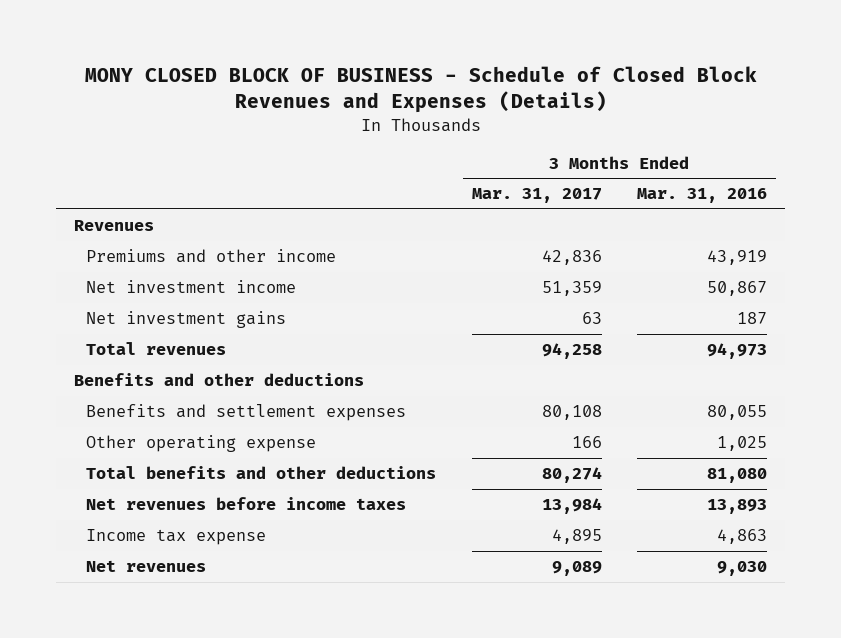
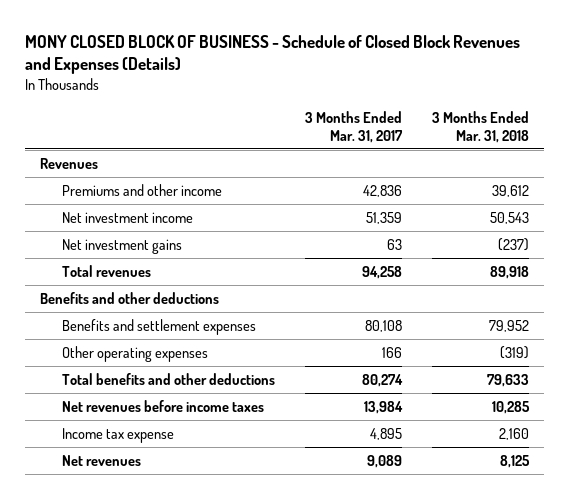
[637,188,768,204] Mar. 31, 2016 -> none
none -> [432,111,530,143] 3 Months Ended Mar. 31, 2018
[86,435,317,453] Other operating expense -> [62,345,209,362] Other operating expenses

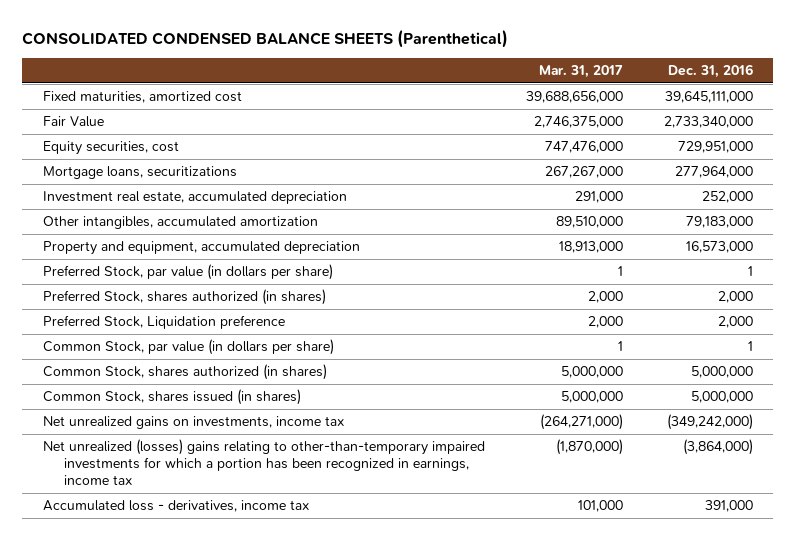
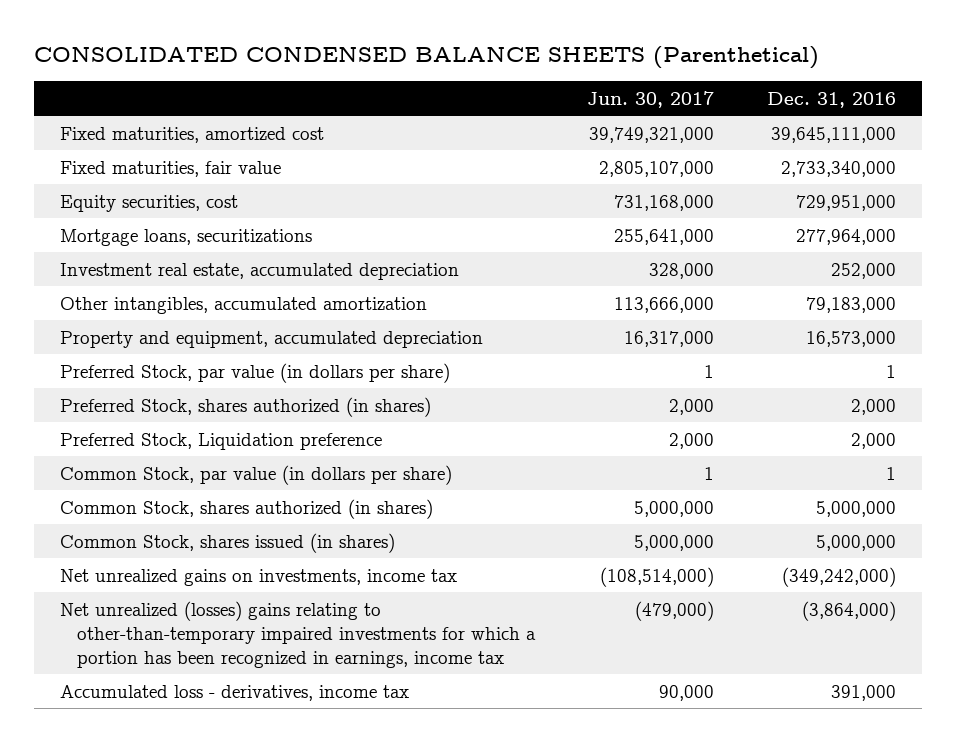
[538,65,623,79] Mar. 31, 2017 -> none
none -> [587,90,715,108] Jun. 30, 2017
[42,116,104,128] Fair Value -> [59,160,281,177] Fixed maturities, fair value

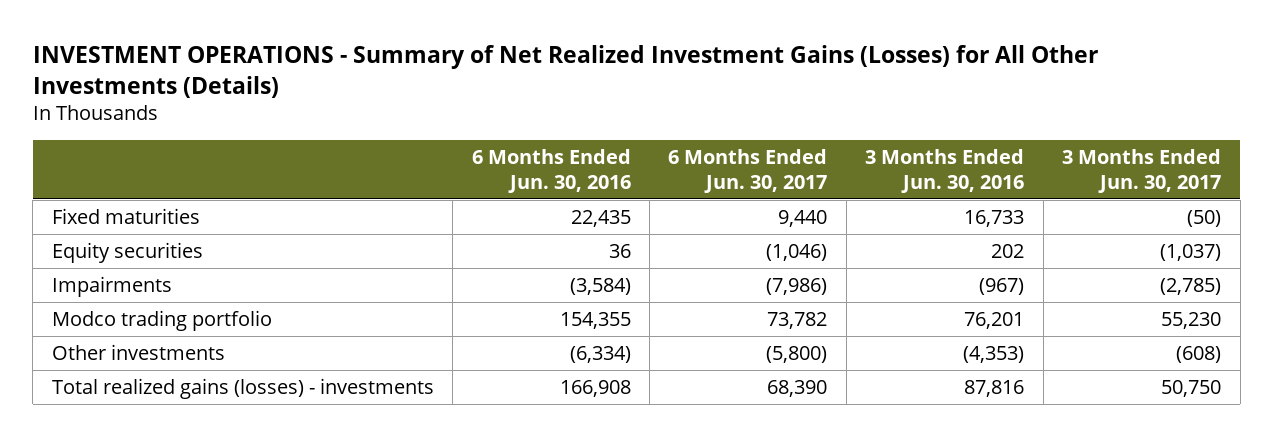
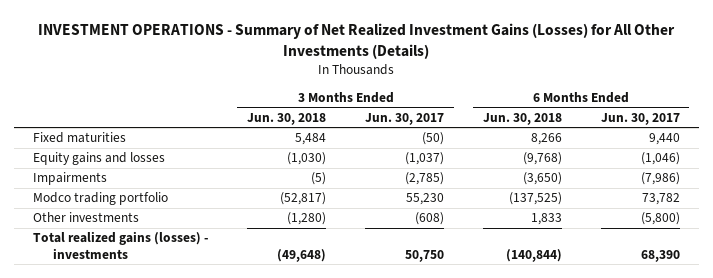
[471,149,631,193] 6 Months Ended Jun. 30, 2016 -> none
[865,149,1025,193] 3 Months Ended Jun. 30, 2016 -> none
none -> [247,112,327,125] Jun. 30, 2018
none -> [482,112,562,125] Jun. 30, 2018
[51,241,203,263] Equity securities -> [33,152,166,166] Equity gains and losses

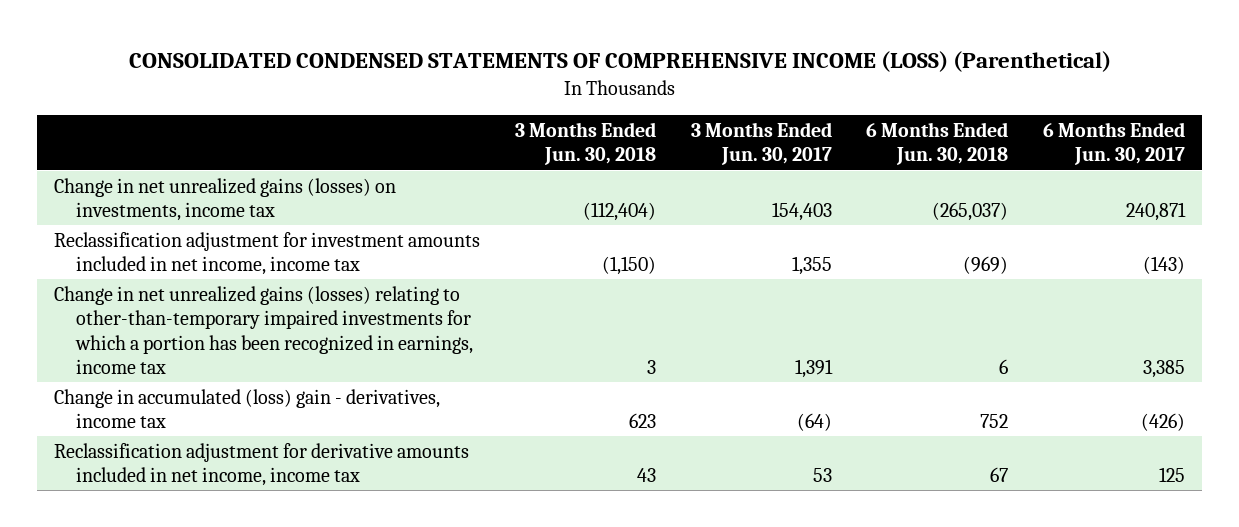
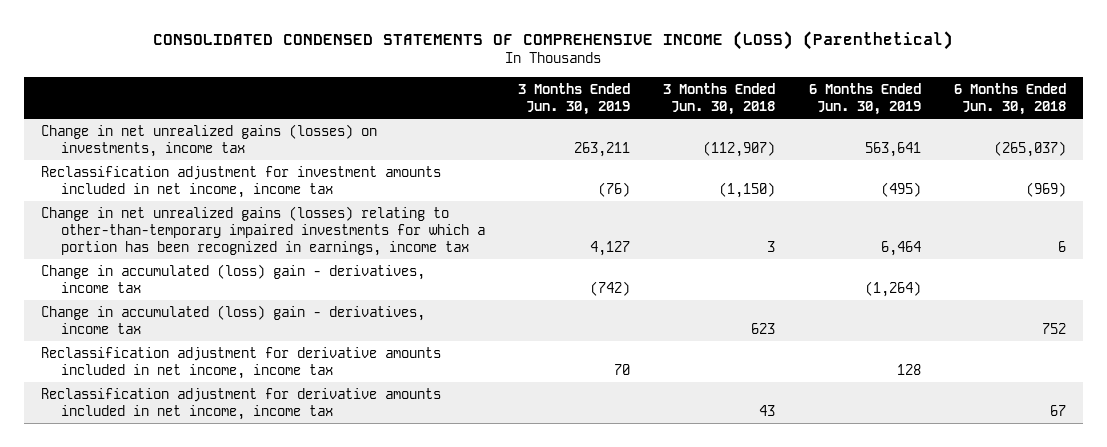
[690,121,832,166] 3 Months Ended Jun. 30, 2017 -> none
[1042,121,1185,166] 6 Months Ended Jun. 30, 2017 -> none
none -> [518,83,631,115] 3 Months Ended Jun. 30, 2019
none -> [808,83,921,115] 6 Months Ended Jun. 30, 2019
[582,202,656,222] (112,404) -> [703,140,776,157] (112,907)
none -> [40,263,425,293] Change in accumulated (loss) gain - derivatives, income tax
none -> [40,346,441,379] Reclassification adjustment for derivative amounts included in net income, income tax

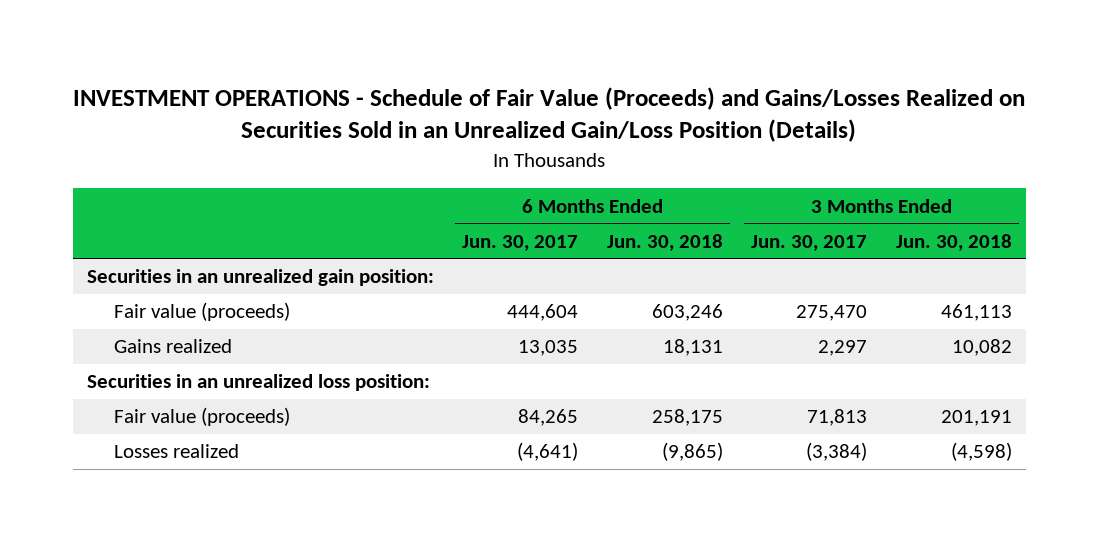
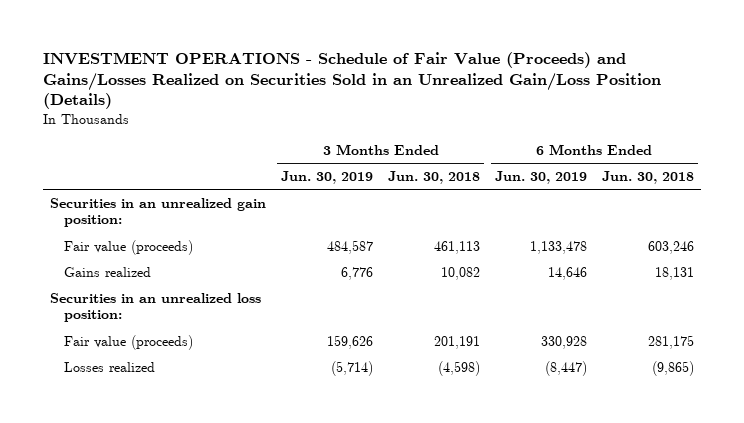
[462,234,579,251] Jun. 30, 2017 -> none
[751,234,868,251] Jun. 30, 2017 -> none
none -> [281,170,374,184] Jun. 30, 2019
none -> [494,170,587,184] Jun. 30, 2019
[651,409,723,427] 258,175 -> [647,334,694,349] 281,175

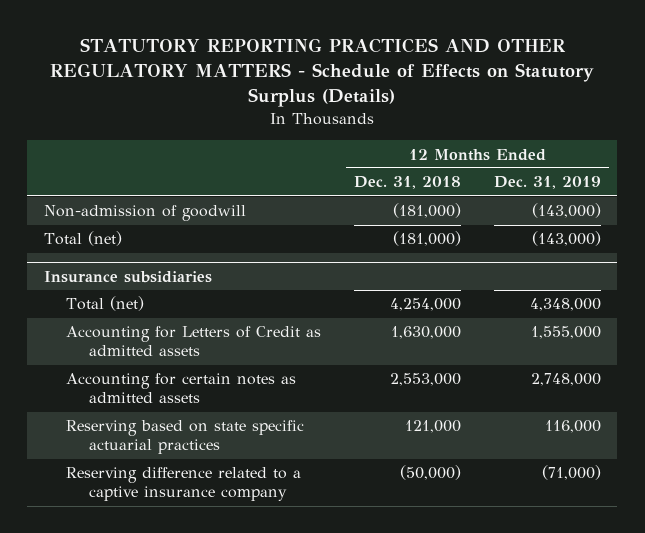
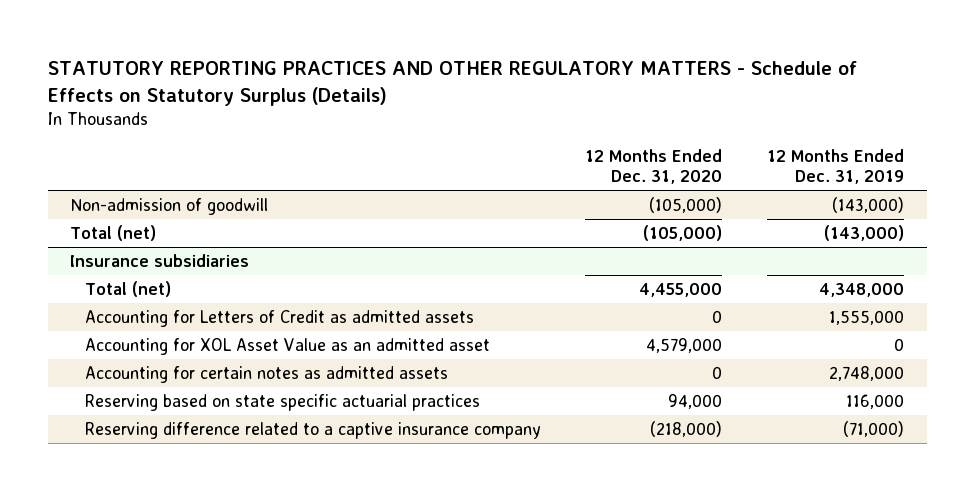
[354,176,462,190] Dec. 31, 2018 -> none
none -> [585,149,723,185] 12 Months Ended Dec. 31, 2020
none -> [84,337,490,355] Accounting for XOL Asset Value as an admitted asset

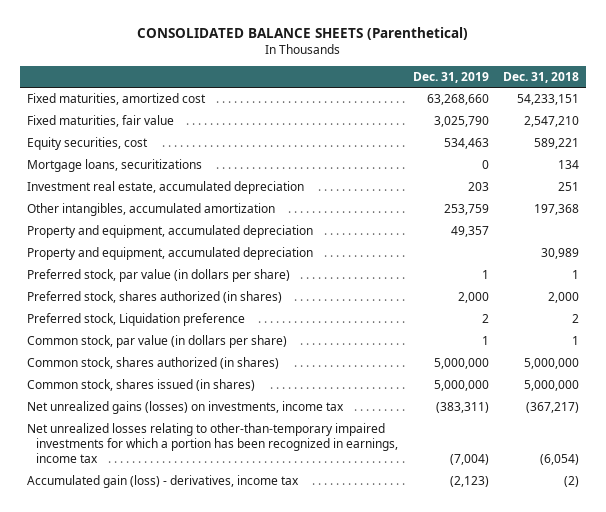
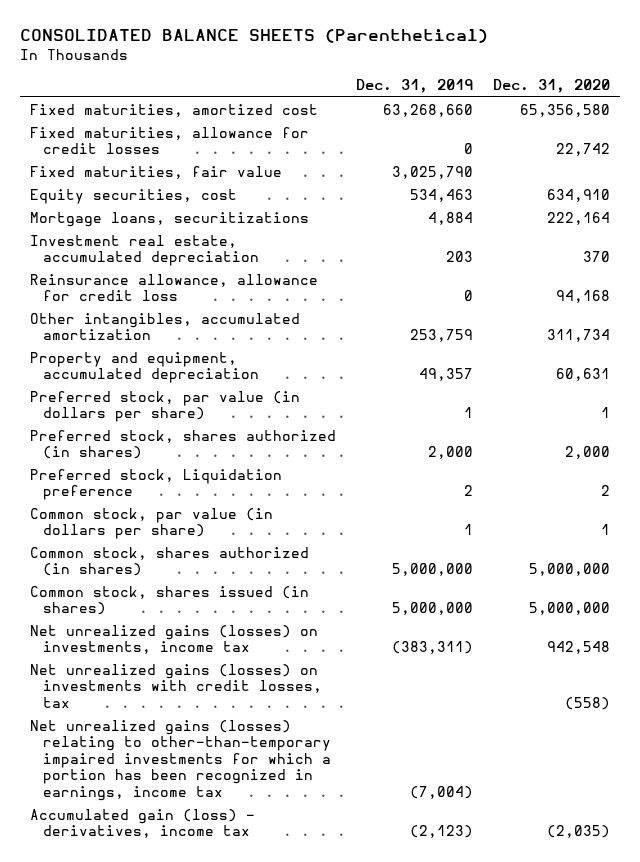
[502,71,579,83] Dec. 31, 2018 -> none
none -> [493,79,611,94] Dec. 31, 2020
none -> [29,126,309,155] Fixed maturities, allowance for credit losses
[481,160,489,170] 0 -> [427,211,473,225] 4,884
none -> [29,273,318,302] Reinsurance allowance, allowance for credit loss
[26,247,313,261] Property and equipment, accumulated depreciation -> none
none -> [29,663,323,708] Net unrealized gains (losses) on investments with credit losses, tax
[26,423,399,464] Net unrealized losses relating to other-than-temporary impaired investments for which a portion has been recognized in earnings, income tax -> [29,719,332,801] Net unrealized gains (losses) relating to other-than-temporary impaired investments for which a portion has been recognized in earnings, income tax

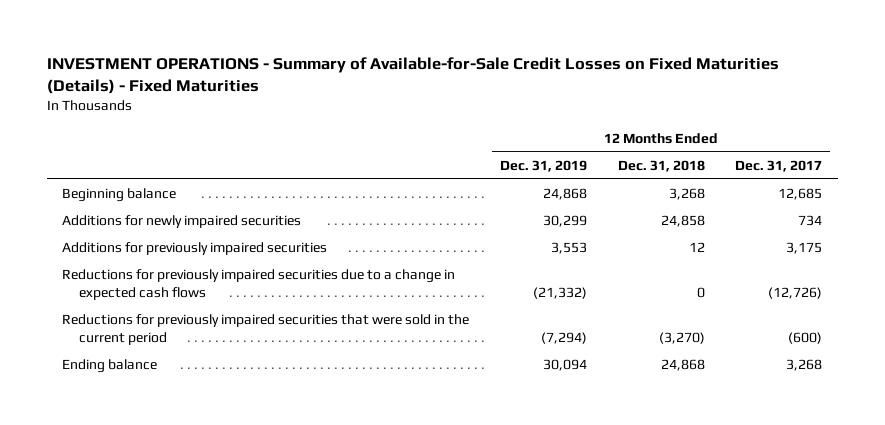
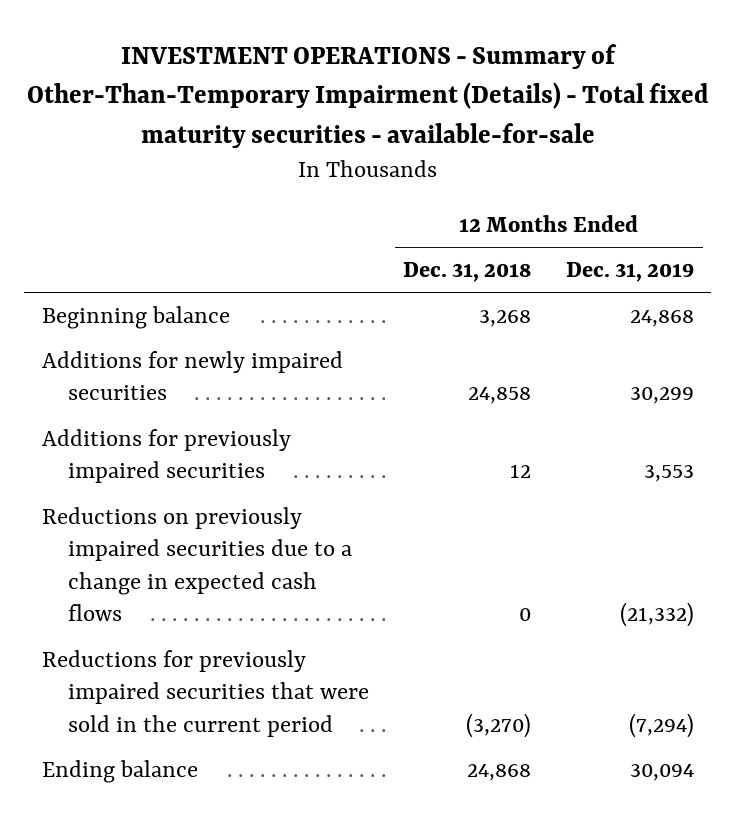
[47,57,780,95] INVESTMENT OPERATIONS - Summary of Available-for-Sale Credit Losses on Fixed Maturities (Details) - Fixed Maturities -> [26,43,709,148] INVESTMENT OPERATIONS - Summary of Other-Than-Temporary Impairment (Details) - Total fixed maturity securities - available-for-sale
[735,159,823,172] Dec. 31, 2017 -> none
[62,269,456,301] Reductions for previously impaired securities due to a change in expected cash flows -> [41,506,352,622] Reductions on previously impaired securities due to a change in expected cash flows

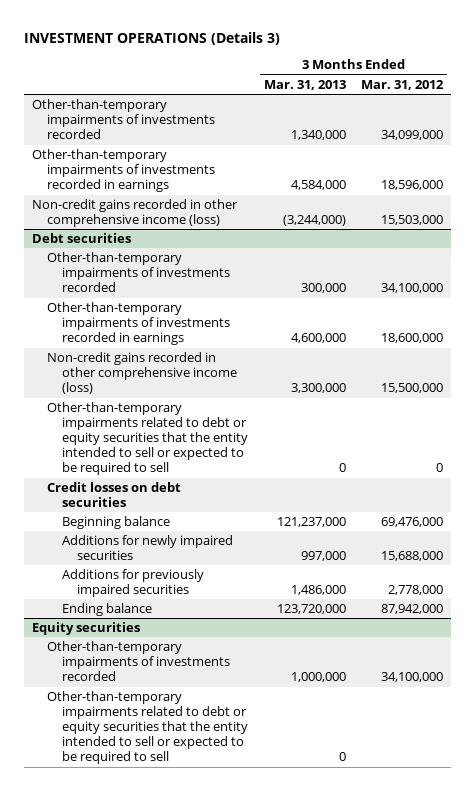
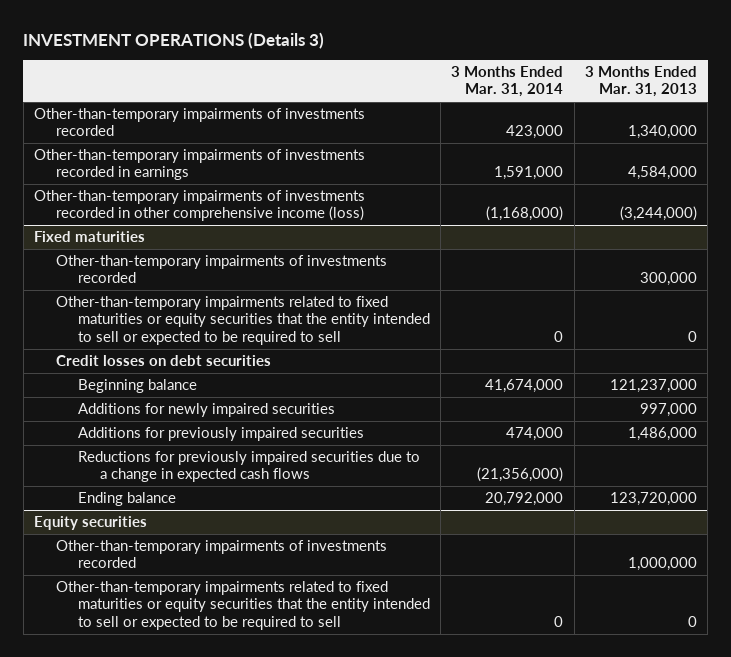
[361,79,445,90] Mar. 31, 2012 -> none
none -> [451,66,564,98] 3 Months Ended Mar. 31, 2014
[31,232,131,243] Debt securities -> none
[31,198,238,228] Non-credit gains recorded in other comprehensive income (loss) -> [34,190,366,222] Other-than-temporary impairments of investments recorded in other comprehensive income (loss)
none -> [34,231,146,243] Fixed maturities
[47,301,231,346] Other-than-temporary impairments of investments recorded in earnings -> none
[47,351,238,395] Non-credit gains recorded in other comprehensive income (loss) -> none
[47,401,249,476] Other-than-temporary impairments related to debt or equity securities that the entity intended to sell or expected to be required to sell -> [56,296,431,345] Other-than-temporary impairments related to fixed maturities or equity securities that the entity intended to sell or expected to be required to sell
none -> [78,451,421,483] Reductions for previously impaired securities due to a change in expected cash flows
[47,690,249,765] Other-than-temporary impairments related to debt or equity securities that the entity intended to sell or expected to be required to sell -> [56,581,431,630] Other-than-temporary impairments related to fixed maturities or equity securities that the entity intended to sell or expected to be required to sell

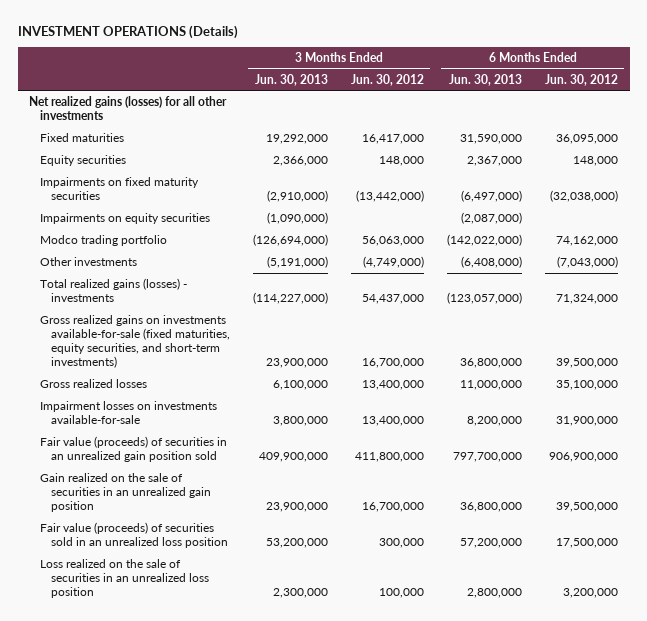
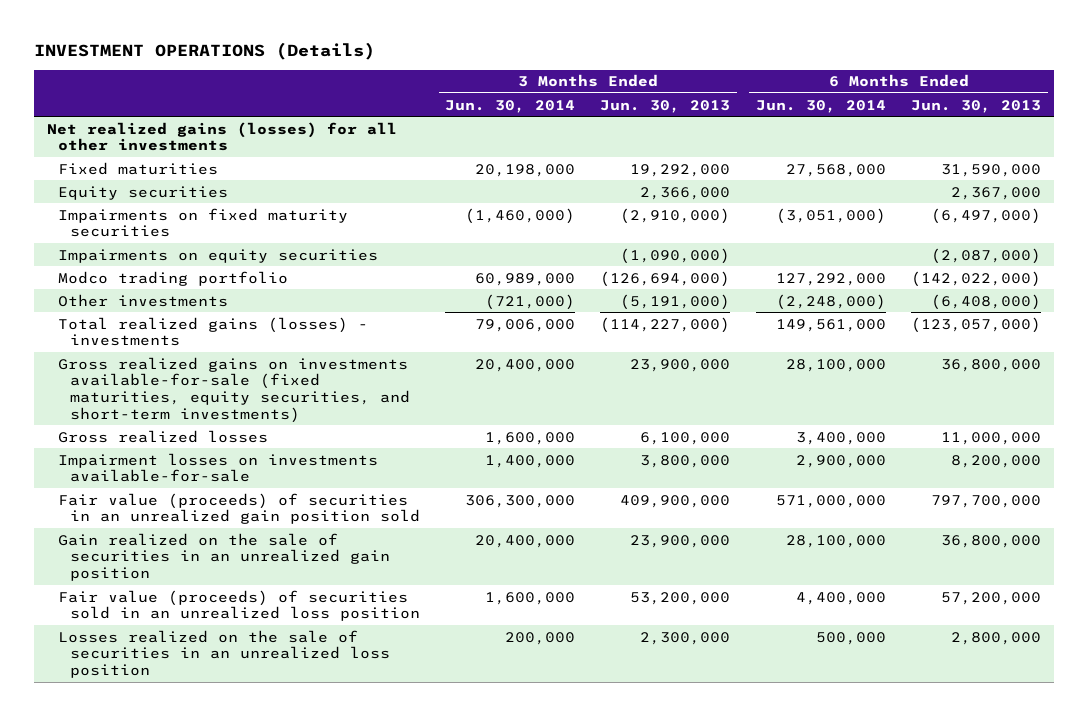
[351,73,425,86] Jun. 30, 2012 -> none
[545,73,619,86] Jun. 30, 2012 -> none
none -> [444,99,575,113] Jun. 30, 2014
none -> [755,99,886,113] Jun. 30, 2014
[40,558,210,599] Loss realized on the sale of securities in an unrealized loss position -> [58,629,390,678] Losses realized on the sale of securities in an unrealized loss position

